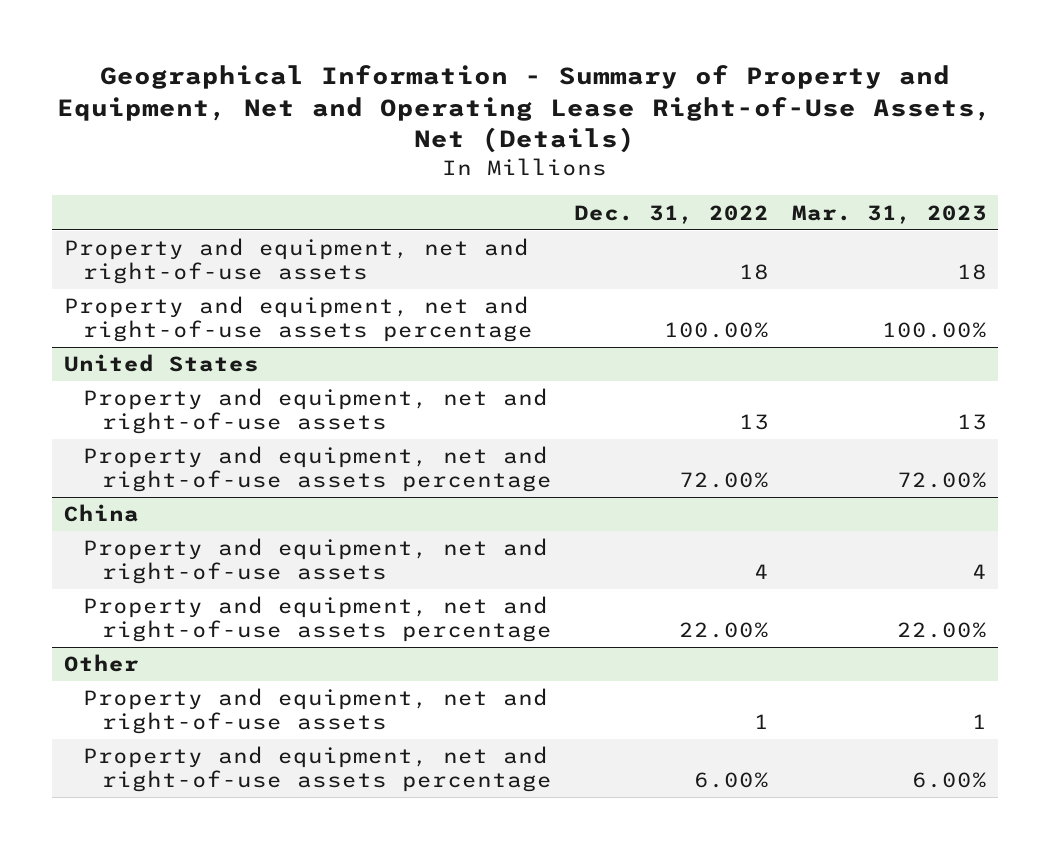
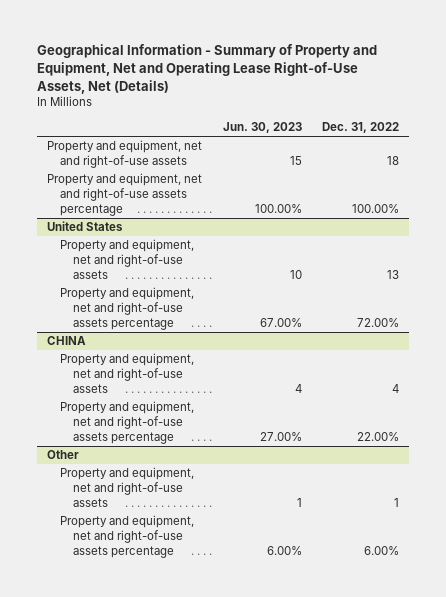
[792,204,988,224] Mar. 31, 2023 -> none
none -> [222,121,302,133] Jun. 30, 2023
[63,504,139,523] China -> [47,336,87,346] CHINA

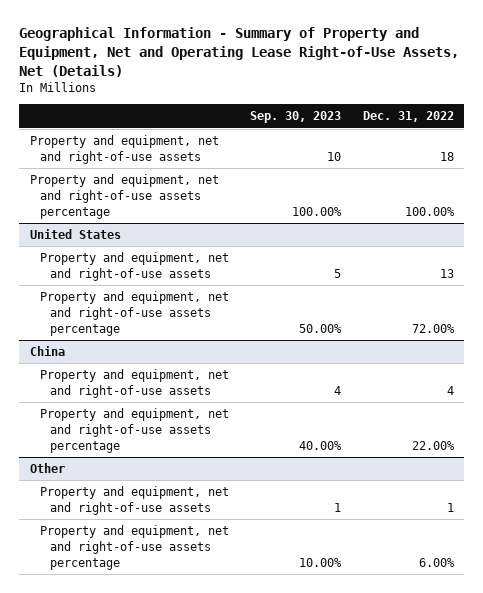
[222,121,302,133] Jun. 30, 2023 -> none
none -> [250,111,342,124] Sep. 30, 2023
[47,336,87,346] CHINA -> [29,346,65,357] China

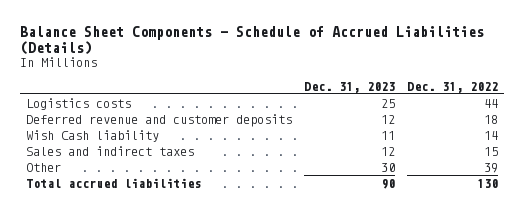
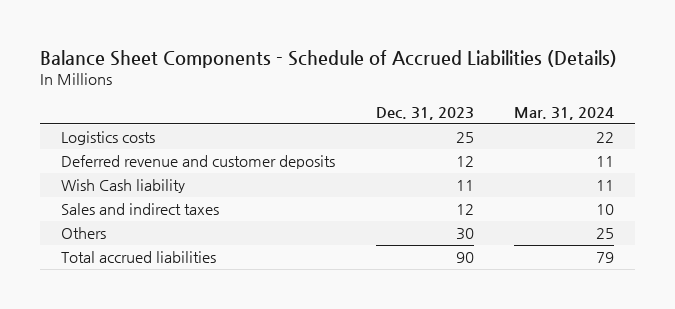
[406,81,498,93] Dec. 31, 2022 -> none
none -> [514,106,615,120] Mar. 31, 2024
[26,162,62,172] Other -> [60,227,106,240] Others

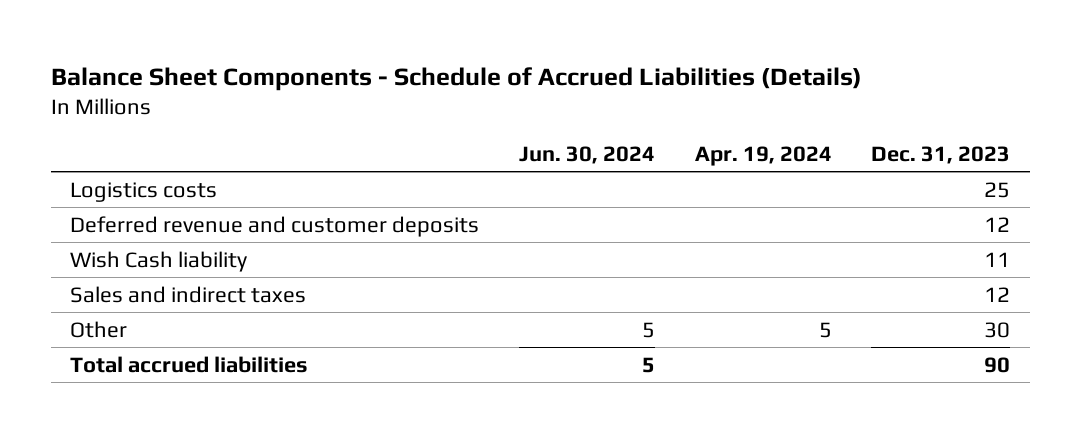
[514,106,615,120] Mar. 31, 2024 -> none
none -> [518,145,655,164] Jun. 30, 2024
none -> [694,145,832,166] Apr. 19, 2024
[60,227,106,240] Others -> [70,320,128,338] Other

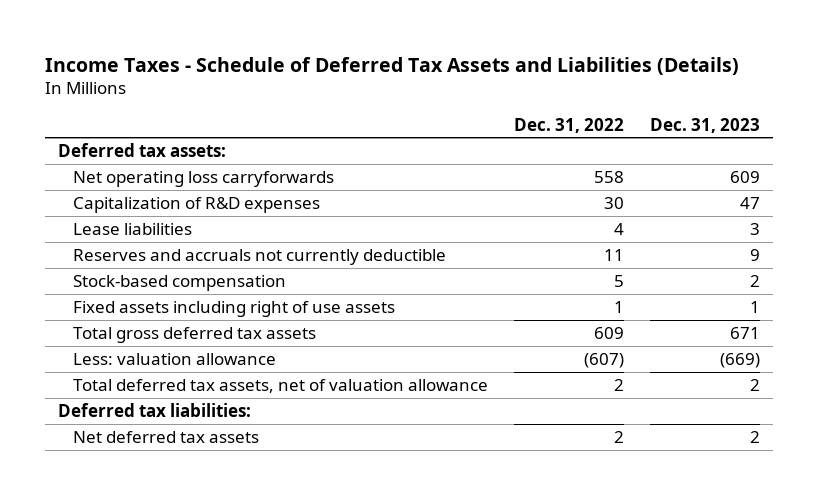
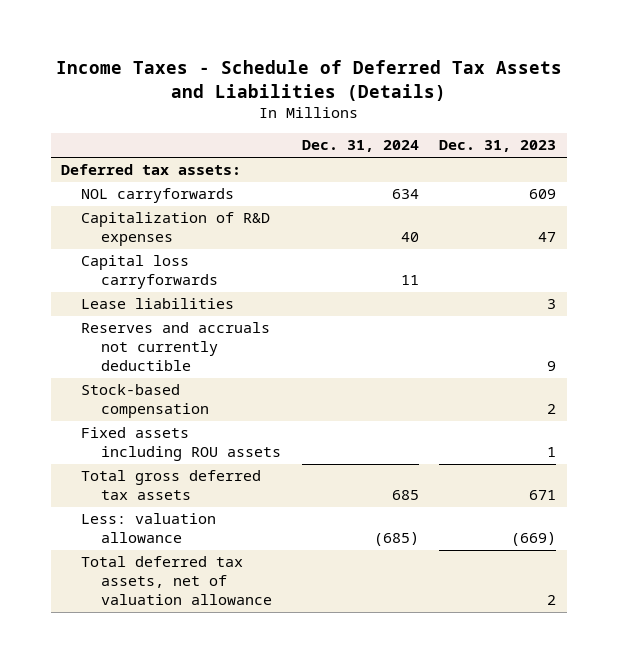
[513,117,624,133] Dec. 31, 2022 -> none
none -> [301,140,419,153] Dec. 31, 2024
[73,171,335,188] Net operating loss carryforwards -> [81,188,235,204] NOL carryforwards
none -> [81,255,219,290] Capital loss carryforwards
[73,301,396,318] Fixed assets including right of use assets -> [81,427,282,462] Fixed assets including ROU assets
[58,403,252,418] Deferred tax liabilities: -> none
[73,431,260,444] Net deferred tax assets -> none

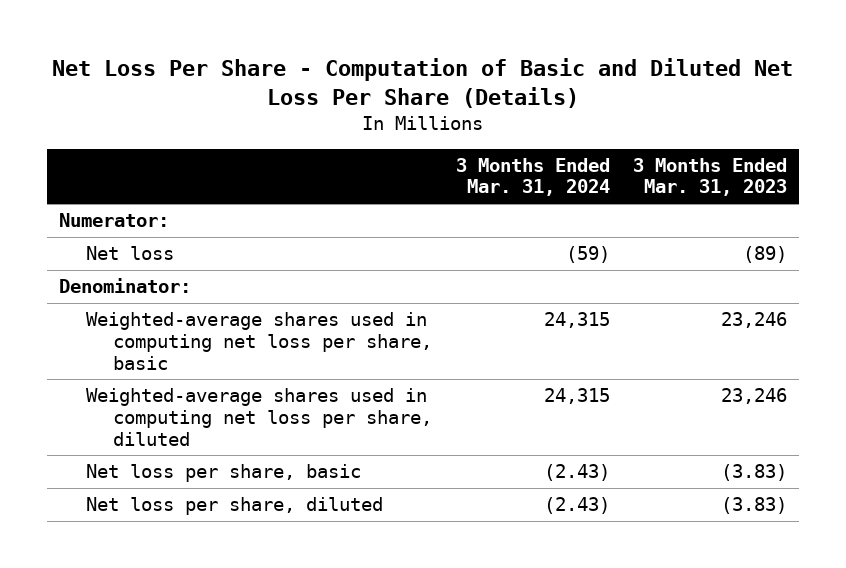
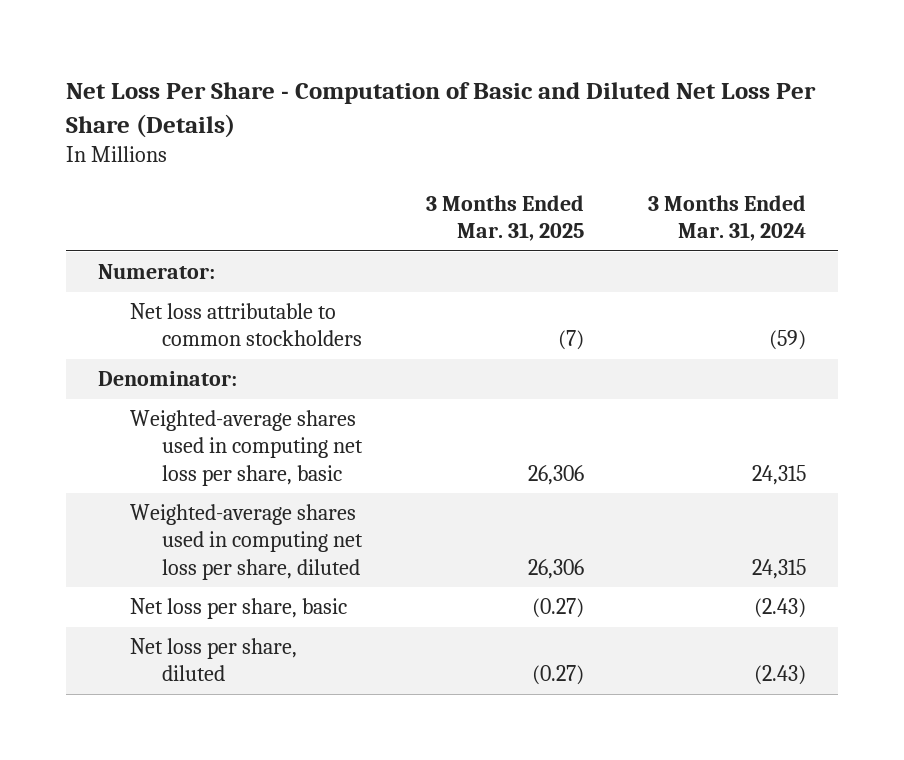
[633,157,788,197] 3 Months Ended Mar. 31, 2023 -> none
none -> [426,194,585,242] 3 Months Ended Mar. 31, 2025
[86,246,175,261] Net loss -> none
none -> [130,303,363,347] Net loss attributable to common stockholders

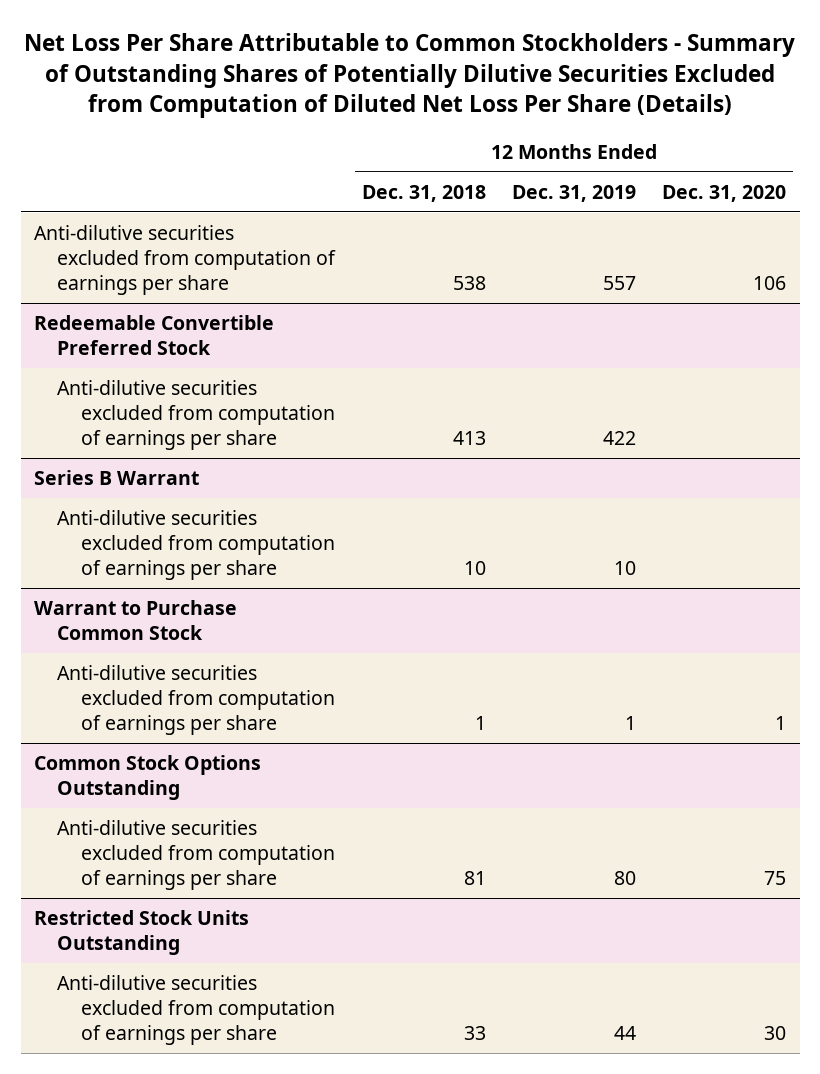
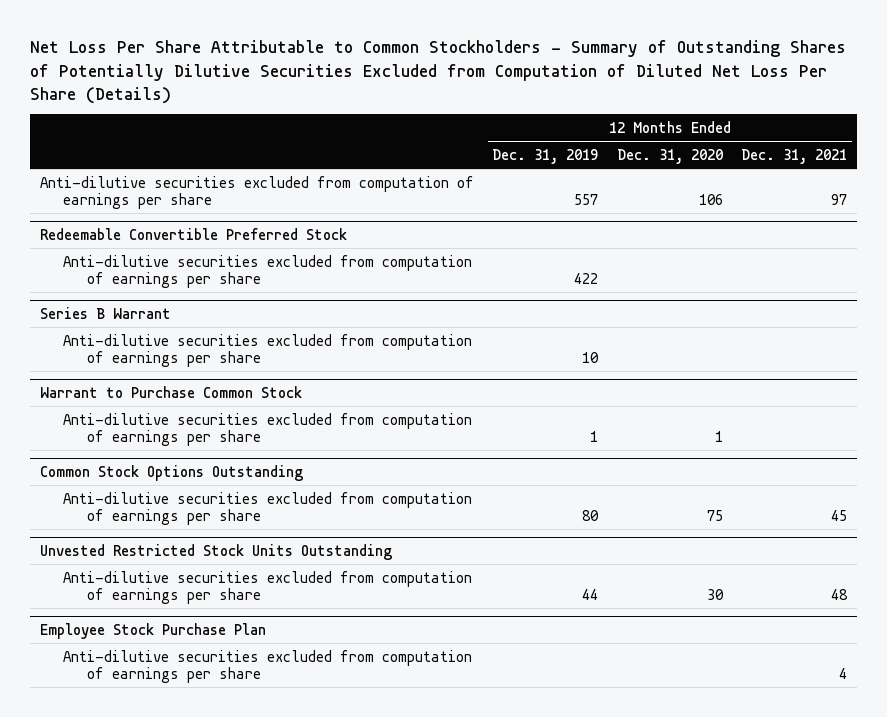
[361,185,486,203] Dec. 31, 2018 -> none
none -> [741,148,848,164] Dec. 31, 2021
[33,910,249,956] Restricted Stock Units Outstanding -> [39,544,392,561] Unvested Restricted Stock Units Outstanding
none -> [39,623,266,640] Employee Stock Purchase Plan
none -> [63,649,473,683] Anti-dilutive securities excluded from computation of earnings per share

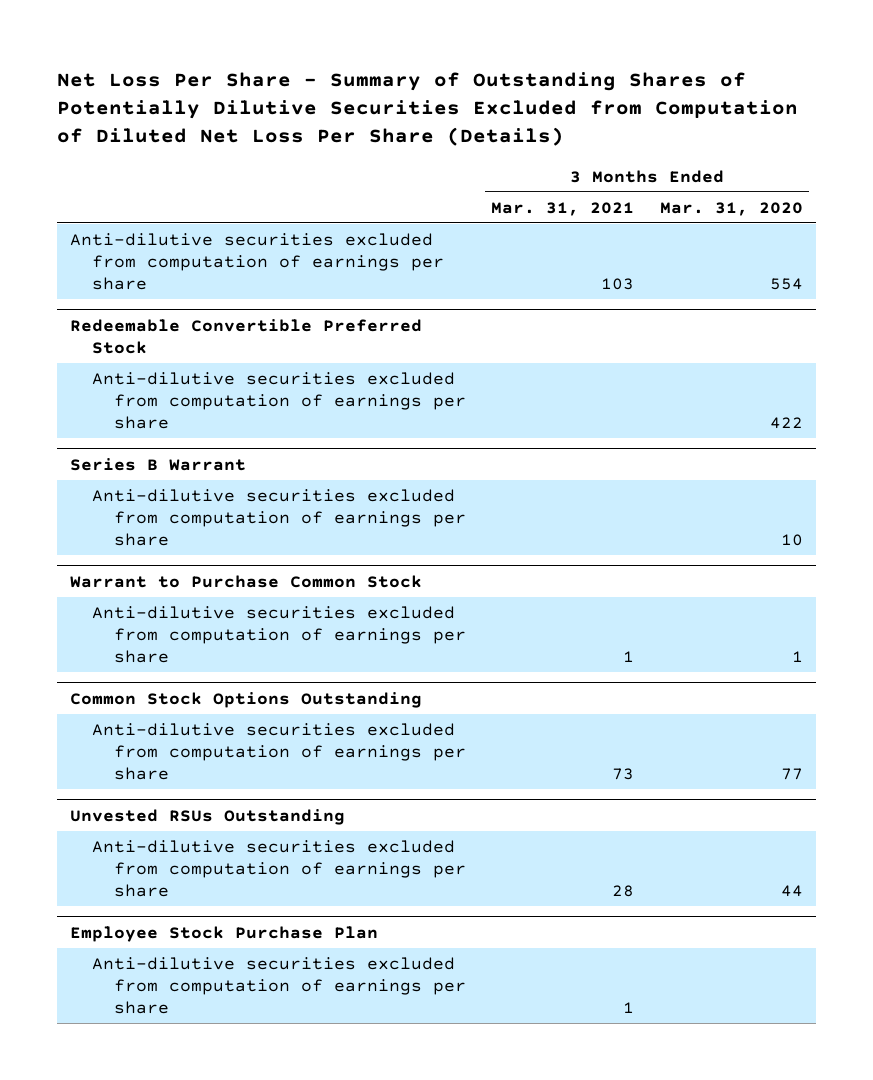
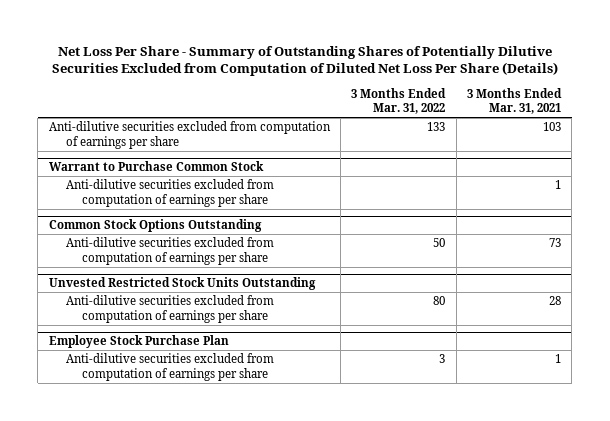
[659,201,803,216] Mar. 31, 2020 -> none
none -> [351,87,447,115] 3 Months Ended Mar. 31, 2022
[70,318,423,354] Redeemable Convertible Preferred Stock -> none
[91,371,466,429] Anti-dilutive securities excluded from computation of earnings per share -> none
[70,457,247,471] Series B Warrant -> none
[91,488,466,546] Anti-dilutive securities excluded from computation of earnings per share -> none
[70,808,346,825] Unvested RSUs Outstanding -> [48,277,316,291] Unvested Restricted Stock Units Outstanding

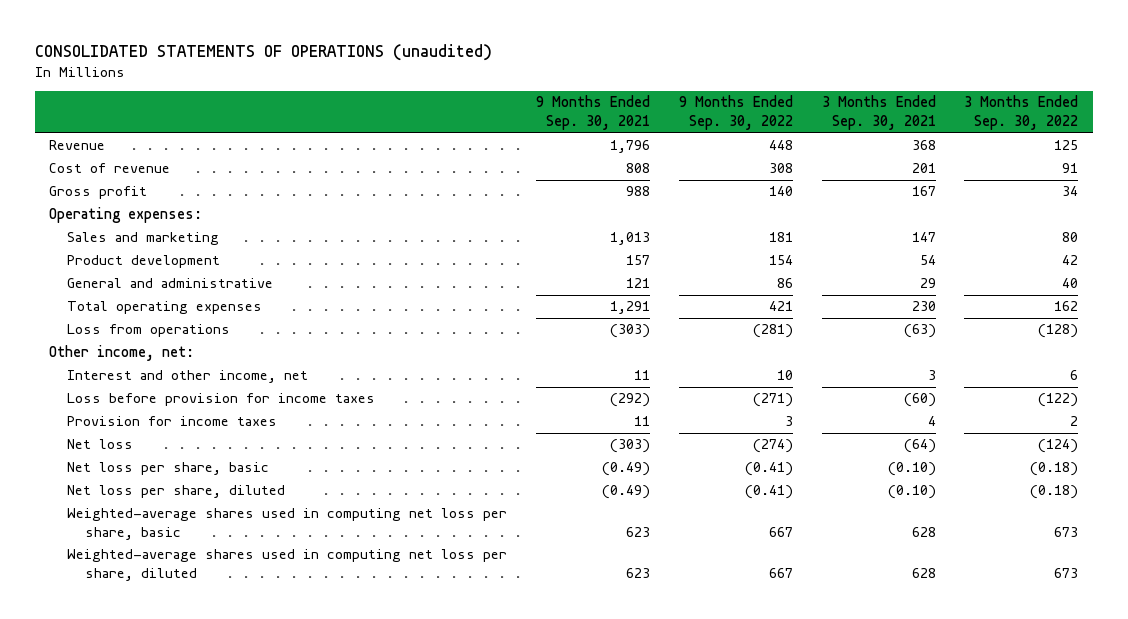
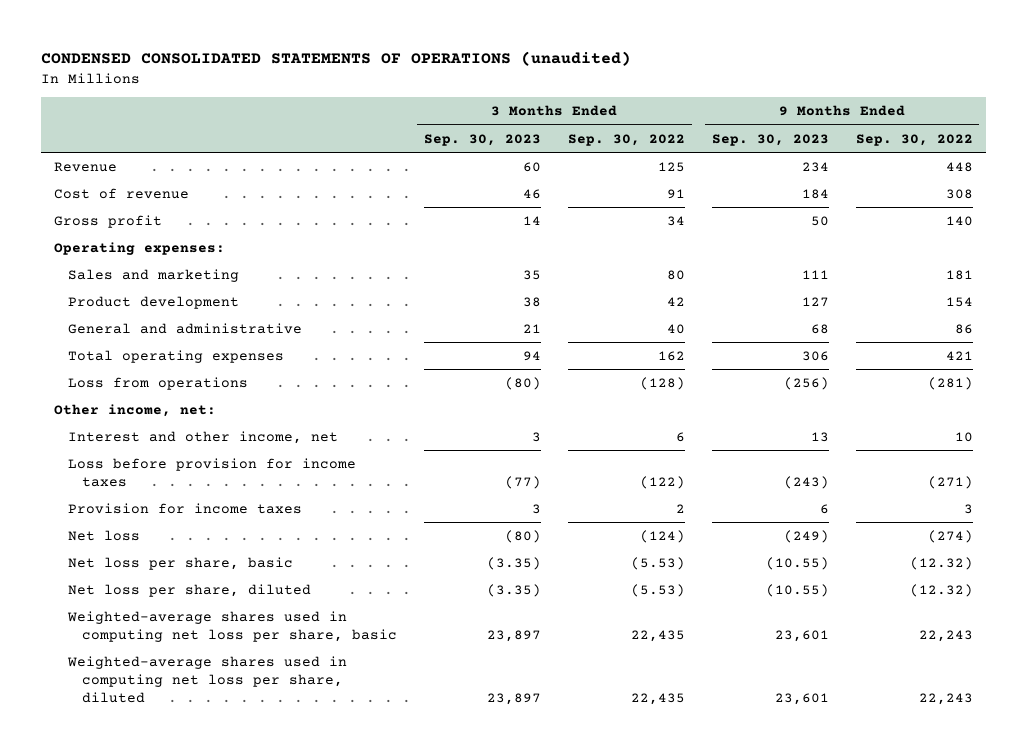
[34,44,492,62] CONSOLIDATED STATEMENTS OF OPERATIONS (unaudited) -> [40,51,631,67] CONDENSED CONSOLIDATED STATEMENTS OF OPERATIONS (unaudited)
[535,95,650,131] 9 Months Ended Sep. 30, 2021 -> none
[821,95,936,131] 3 Months Ended Sep. 30, 2021 -> none
none -> [423,133,541,146] Sep. 30, 2023
none -> [711,133,829,146] Sep. 30, 2023
[744,462,793,477] (0.41) -> [909,556,973,570] (12.32)
[1030,462,1079,477] (0.18) -> [630,556,685,570] (5.53)
[744,485,793,500] (0.41) -> [909,583,973,597] (12.32)
[1030,485,1079,500] (0.18) -> [630,583,685,597] (5.53)
[768,527,793,538] 667 -> [918,629,973,642] 22,243
[1054,527,1079,538] 673 -> [630,629,685,642] 22,435
[768,568,793,579] 667 -> [918,692,973,705] 22,243
[1054,568,1079,579] 673 -> [630,692,685,705] 22,435

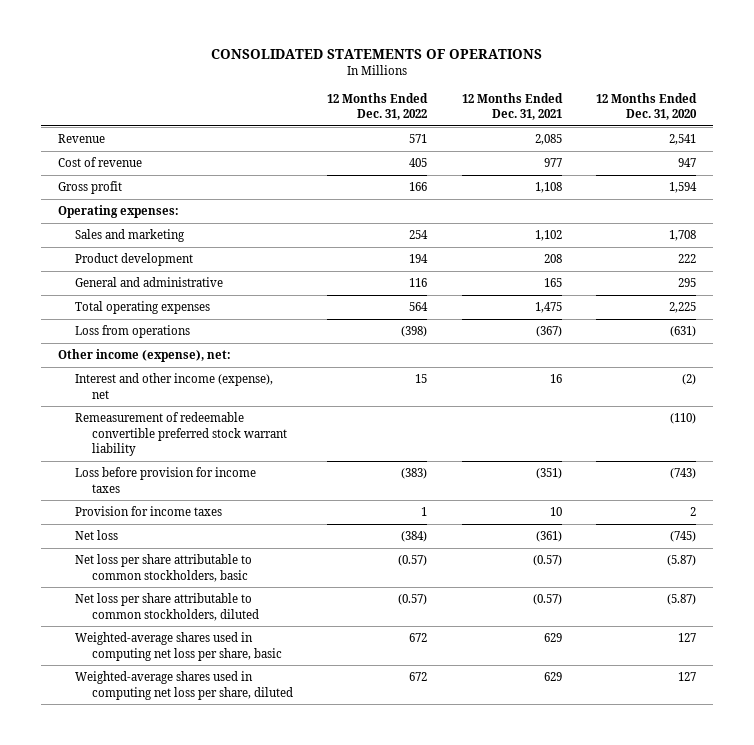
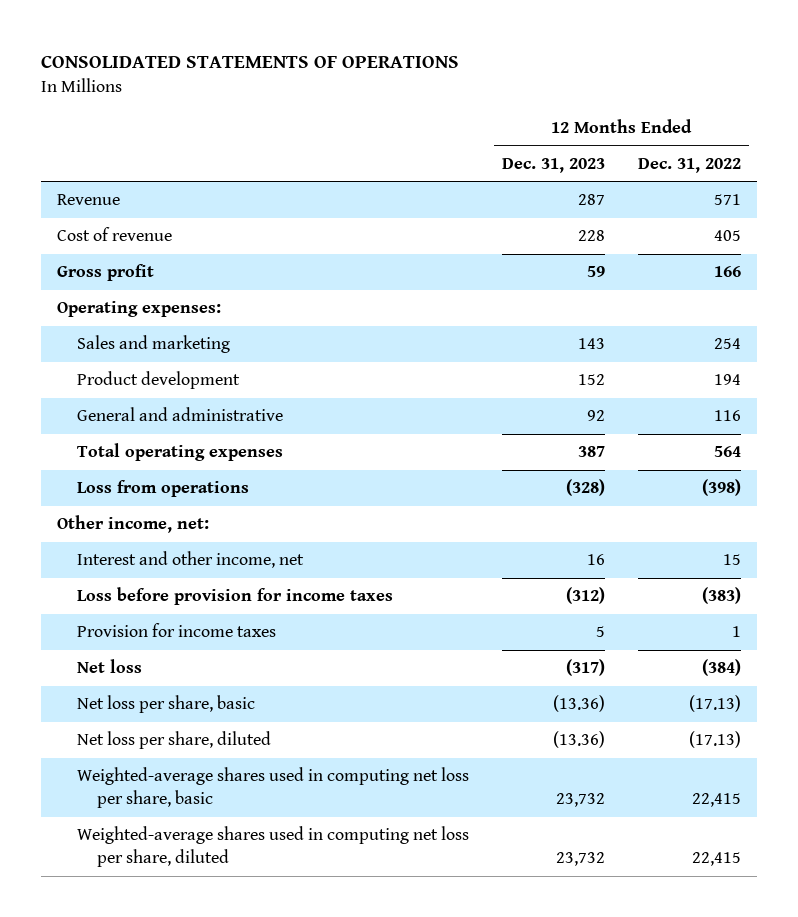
[461,92,563,120] 12 Months Ended Dec. 31, 2021 -> none
[596,92,698,120] 12 Months Ended Dec. 31, 2020 -> none
none -> [501,157,605,173] Dec. 31, 2023
[74,412,287,456] Remeasurement of redeemable convertible preferred stock warrant liability -> none
[57,349,231,363] Other income (expense), net: -> [57,515,210,534] Other income, net:
[74,373,273,399] Interest and other income (expense), net -> [76,551,304,569] Interest and other income, net
[74,554,252,582] Net loss per share attributable to common stockholders, basic -> [76,695,255,714] Net loss per share, basic
[398,555,428,567] (0.57) -> [688,695,741,713] (17.13)
[74,593,259,621] Net loss per share attributable to common stockholders, diluted -> [76,731,271,750] Net loss per share, diluted
[398,594,428,606] (0.57) -> [688,731,741,749] (17.13)
[409,633,428,643] 672 -> [691,793,741,808] 22,415
[409,672,428,682] 672 -> [691,852,741,867] 22,415

